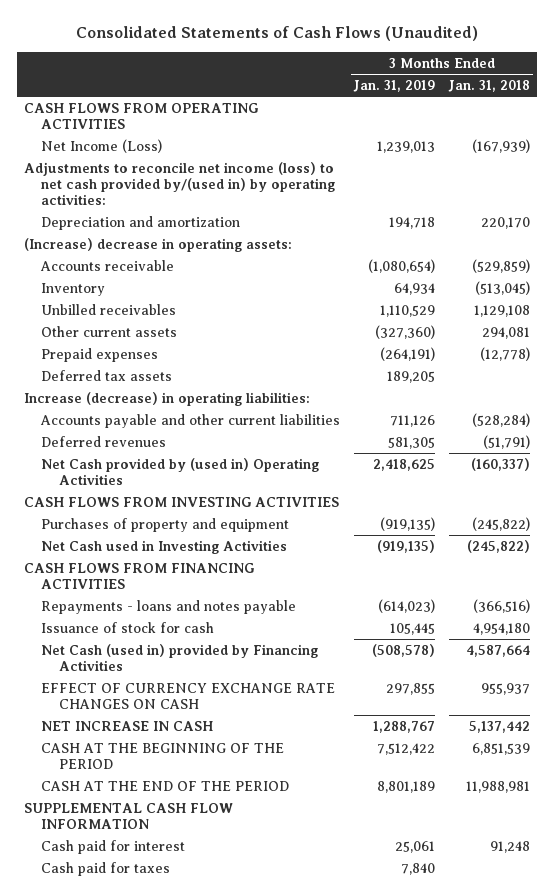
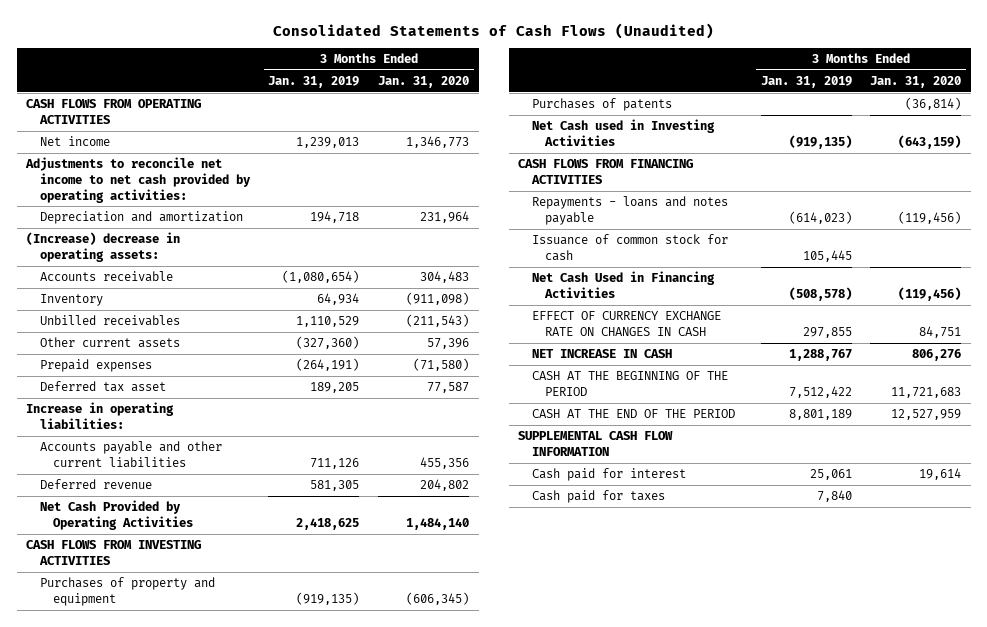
[447,79,530,92] Jan. 31, 2018 -> none
none -> [378,76,470,89] Jan. 31, 2020
[41,138,163,153] Net Income (Loss) -> [39,136,110,147] Net income
[23,161,336,205] Adjustments to reconcile net income (loss) to net cash provided by/(used in) by operating activities: -> [25,157,251,203] Adjustments to reconcile net income to net cash provided by operating activities:
[41,369,173,381] Deferred tax assets -> [39,381,166,393] Deferred tax asset
[23,391,310,406] Increase (decrease) in operating liabilities: -> [26,402,175,429] Increase in operating liabilities:
[41,435,167,447] Deferred revenues -> [39,479,152,490] Deferred revenue
[41,457,320,485] Net Cash provided by (used in) Operating Activities -> [39,500,193,530] Net Cash Provided by Operating Activities
none -> [531,98,672,112] Purchases of patents
[41,621,215,633] Issuance of stock for cash -> [531,234,728,261] Issuance of common stock for cash
[41,643,319,671] Net Cash (used in) provided by Financing Activities -> [531,271,715,298] Net Cash Used in Financing Activities
[41,682,336,709] EFFECT OF CURRENCY EXCHANGE RATE CHANGES ON CASH -> [531,311,721,336] EFFECT OF CURRENCY EXCHANGE RATE ON CHANGES IN CASH

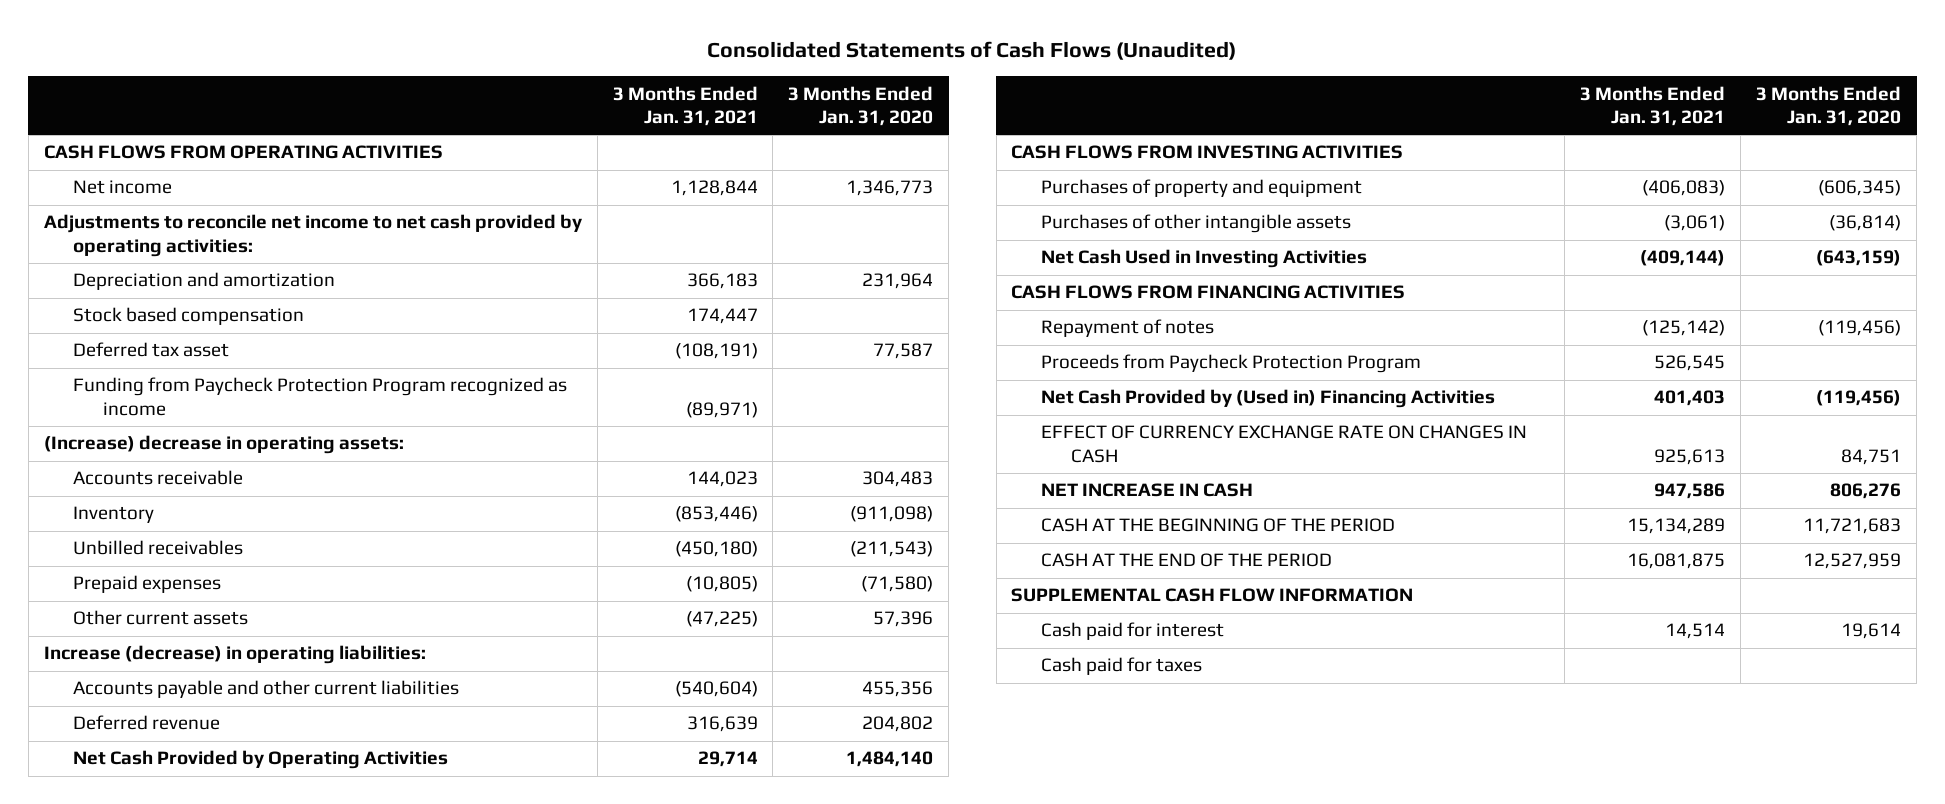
[268,76,360,89] Jan. 31, 2019 -> none
none -> [612,85,758,127] 3 Months Ended Jan. 31, 2021
none -> [73,307,305,326] Stock based compensation
[39,381,166,393] Deferred tax asset -> [73,342,230,358] Deferred tax asset
none -> [73,377,568,416] Funding from Paycheck Protection Program recognized as income
[39,337,180,349] Other current assets -> [73,610,249,626] Other current assets
[26,402,175,429] Increase in operating liabilities: -> [43,645,426,665] Increase (decrease) in operating liabilities:
[531,98,672,112] Purchases of patents -> [1041,214,1352,234] Purchases of other intangible assets
[531,119,715,146] Net Cash used in Investing Activities -> [1041,249,1368,269] Net Cash Used in Investing Activities
[531,234,728,261] Issuance of common stock for cash -> none
[531,196,728,225] Repayments - loans and notes payable -> [1041,319,1215,338] Repayment of notes
none -> [1041,354,1422,374] Proceeds from Paycheck Protection Program
[531,271,715,298] Net Cash Used in Financing Activities -> [1041,389,1496,409] Net Cash Provided by (Used in) Financing Activities

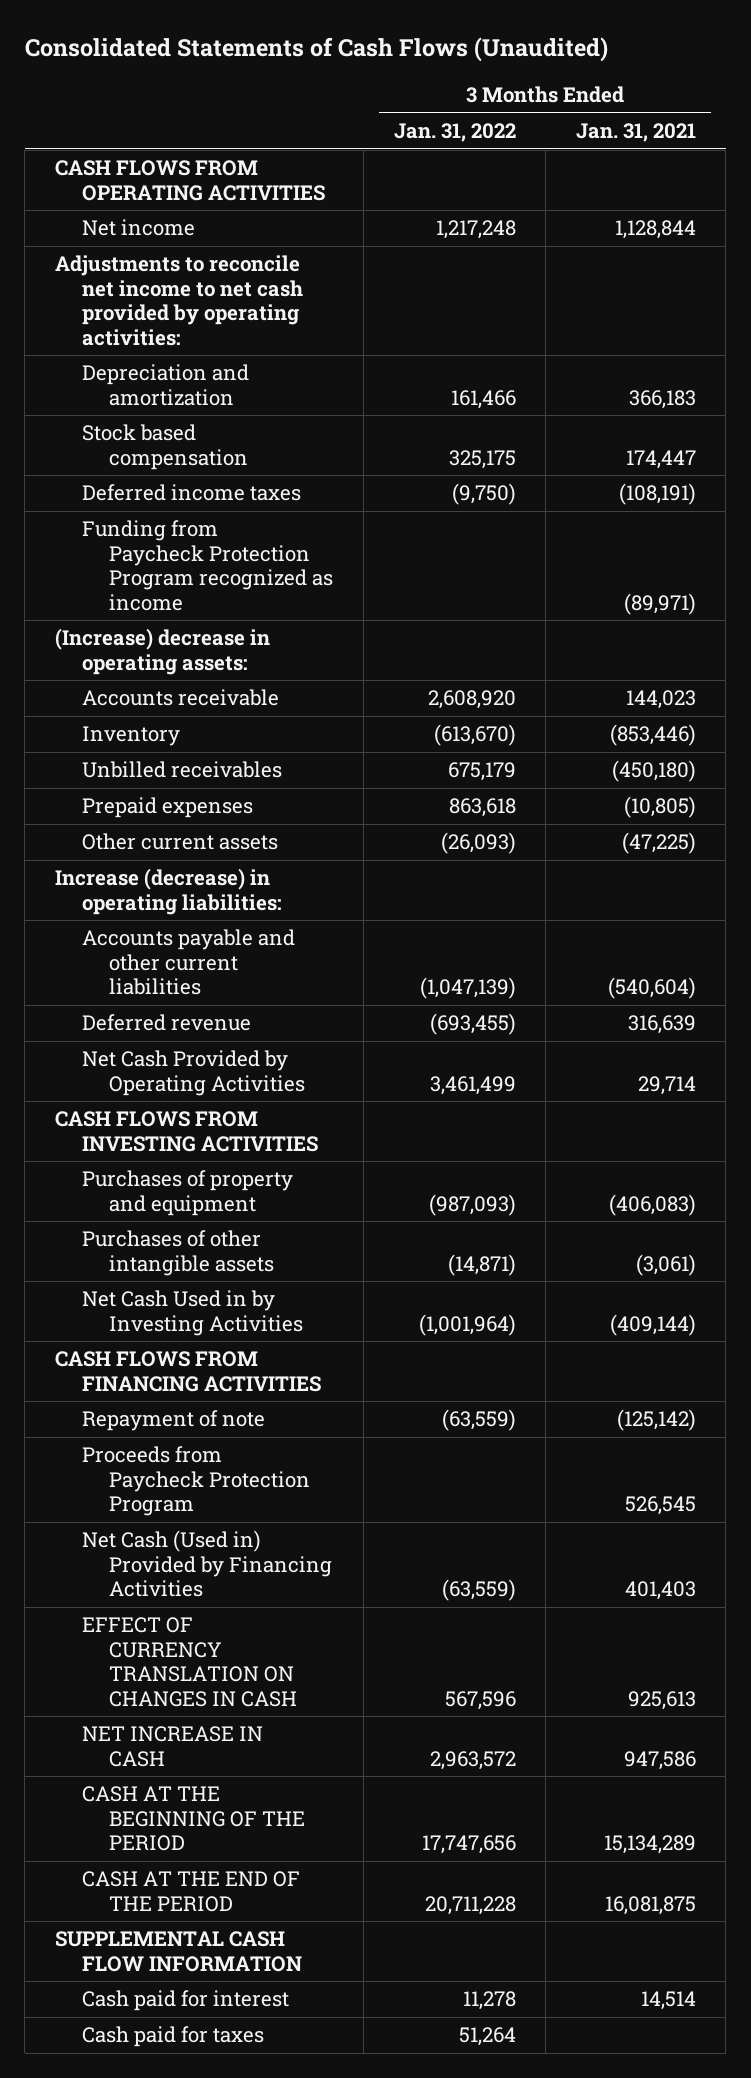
[788,85,934,127] 3 Months Ended Jan. 31, 2020 -> none
none -> [393,123,516,143] Jan. 31, 2022
[73,342,230,358] Deferred tax asset -> [82,484,302,502] Deferred income taxes
[1041,249,1368,269] Net Cash Used in Investing Activities -> [82,1290,304,1336] Net Cash Used in by Investing Activities
[1041,319,1215,338] Repayment of notes -> [82,1410,266,1432] Repayment of note
[1041,389,1496,409] Net Cash Provided by (Used in) Financing Activities -> [82,1530,333,1598] Net Cash (Used in) Provided by Financing Activities
[1041,425,1528,463] EFFECT OF CURRENCY EXCHANGE RATE ON CHANGES IN CASH -> [82,1617,298,1707] EFFECT OF CURRENCY TRANSLATION ON CHANGES IN CASH

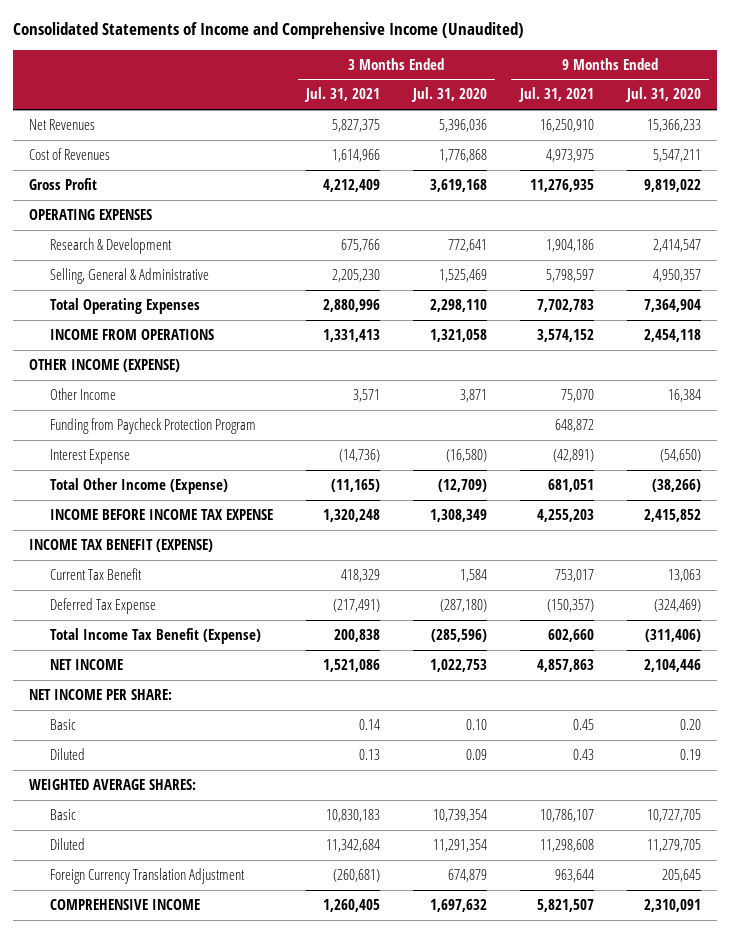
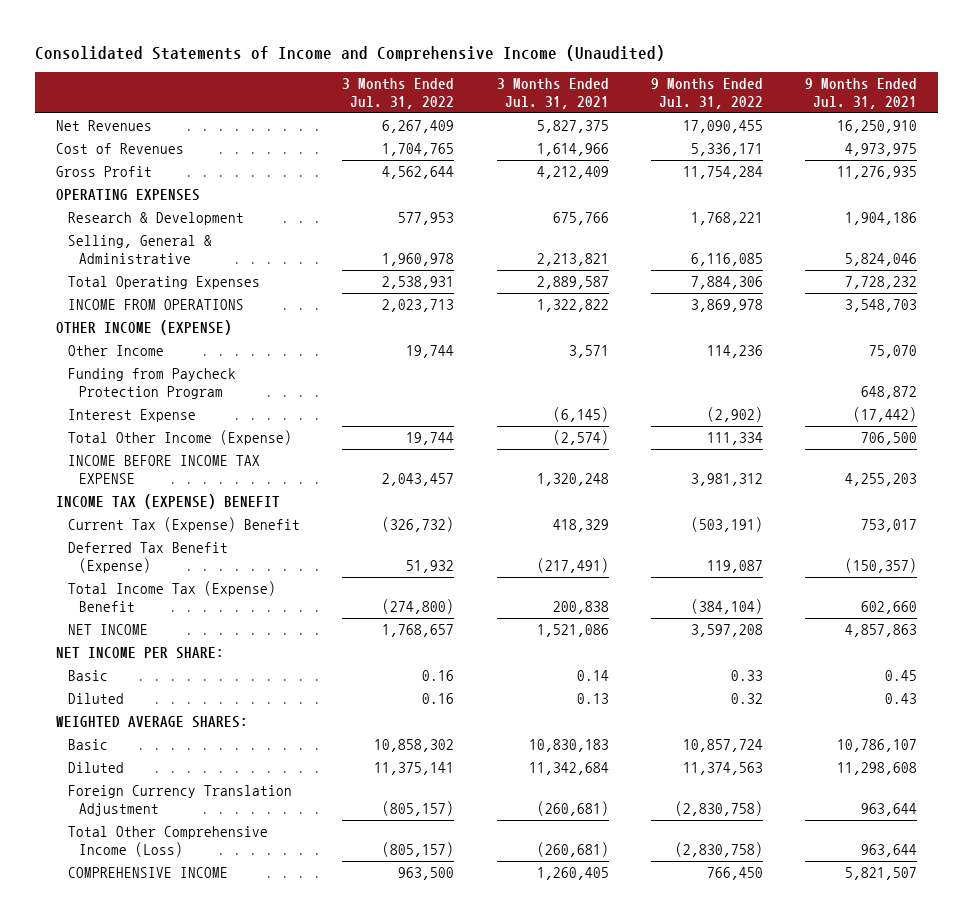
[410,87,487,103] Jul. 31, 2020 -> none
[624,87,701,103] Jul. 31, 2020 -> none
none -> [342,78,455,109] 3 Months Ended Jul. 31, 2022
none -> [650,78,763,109] 9 Months Ended Jul. 31, 2022
[331,268,380,282] 2,205,230 -> [536,252,609,266] 2,213,821
[545,268,594,282] 5,798,597 -> [845,252,918,266] 5,824,046
[322,298,380,312] 2,880,996 -> [536,276,609,290] 2,889,587
[536,298,594,312] 7,702,783 -> [845,276,918,290] 7,728,232
[322,328,380,342] 1,331,413 -> [536,299,609,313] 1,322,822
[536,328,594,342] 3,574,152 -> [845,299,918,313] 3,548,703
[338,448,380,462] (14,736) -> [552,407,609,423] (6,145)
[552,448,594,462] (42,891) -> [853,407,918,423] (17,442)
[330,478,380,492] (11,165) -> [552,430,609,446] (2,574)
[547,478,594,492] 681,051 -> [861,432,918,446] 706,500
[29,538,214,552] INCOME TAX BENEFIT (EXPENSE) -> [56,494,281,510] INCOME TAX (EXPENSE) BENEFIT
[49,567,142,580] Current Tax Benefit -> [67,517,300,533] Current Tax (Expense) Benefit
[49,597,156,614] Deferred Tax Expense -> [67,542,228,573] Deferred Tax Benefit (Expense)
[49,627,261,644] Total Income Tax Benefit (Expense) -> [67,581,276,612] Total Income Tax (Expense) Benefit
none -> [67,826,268,857] Total Other Comprehensive Income (Loss)

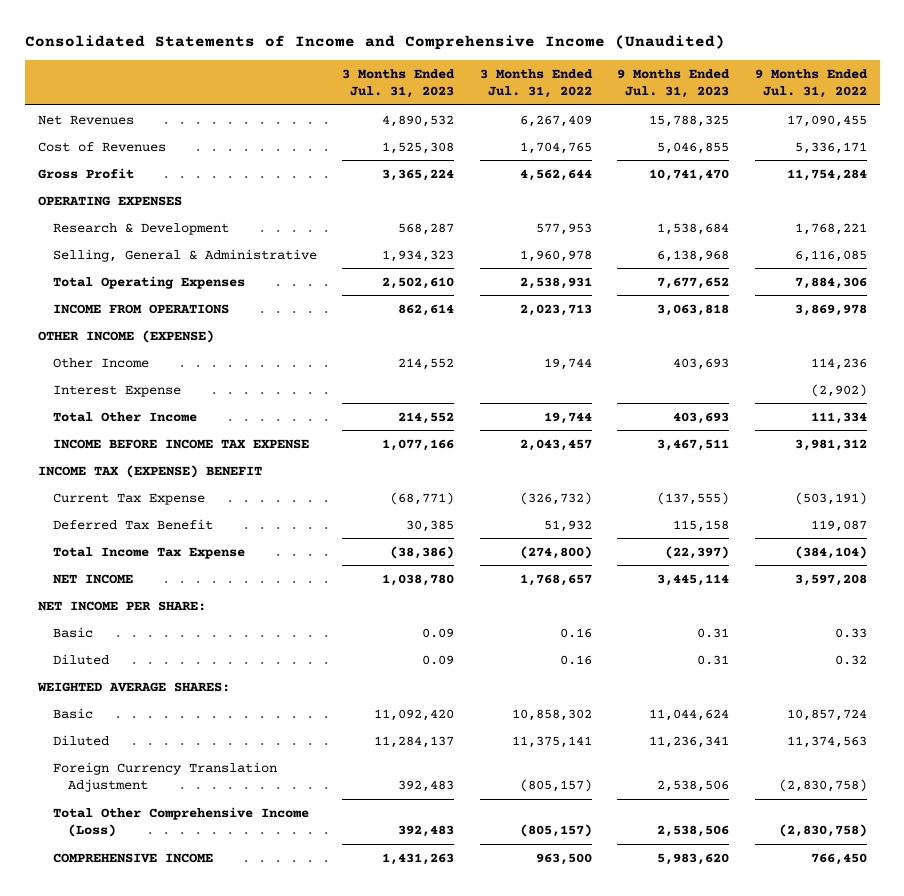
[496,78,609,109] 3 Months Ended Jul. 31, 2021 -> none
[805,78,918,109] 9 Months Ended Jul. 31, 2021 -> none
none -> [342,68,456,99] 3 Months Ended Jul. 31, 2023
none -> [617,68,731,99] 9 Months Ended Jul. 31, 2023
[67,368,236,399] Funding from Paycheck Protection Program -> none
[67,430,292,446] Total Other Income (Expense) -> [52,411,197,422] Total Other Income
[67,517,300,533] Current Tax (Expense) Benefit -> [52,492,205,505] Current Tax Expense
[67,542,228,573] Deferred Tax Benefit (Expense) -> [52,518,213,530] Deferred Tax Benefit
[67,581,276,612] Total Income Tax (Expense) Benefit -> [52,546,245,559] Total Income Tax Expense

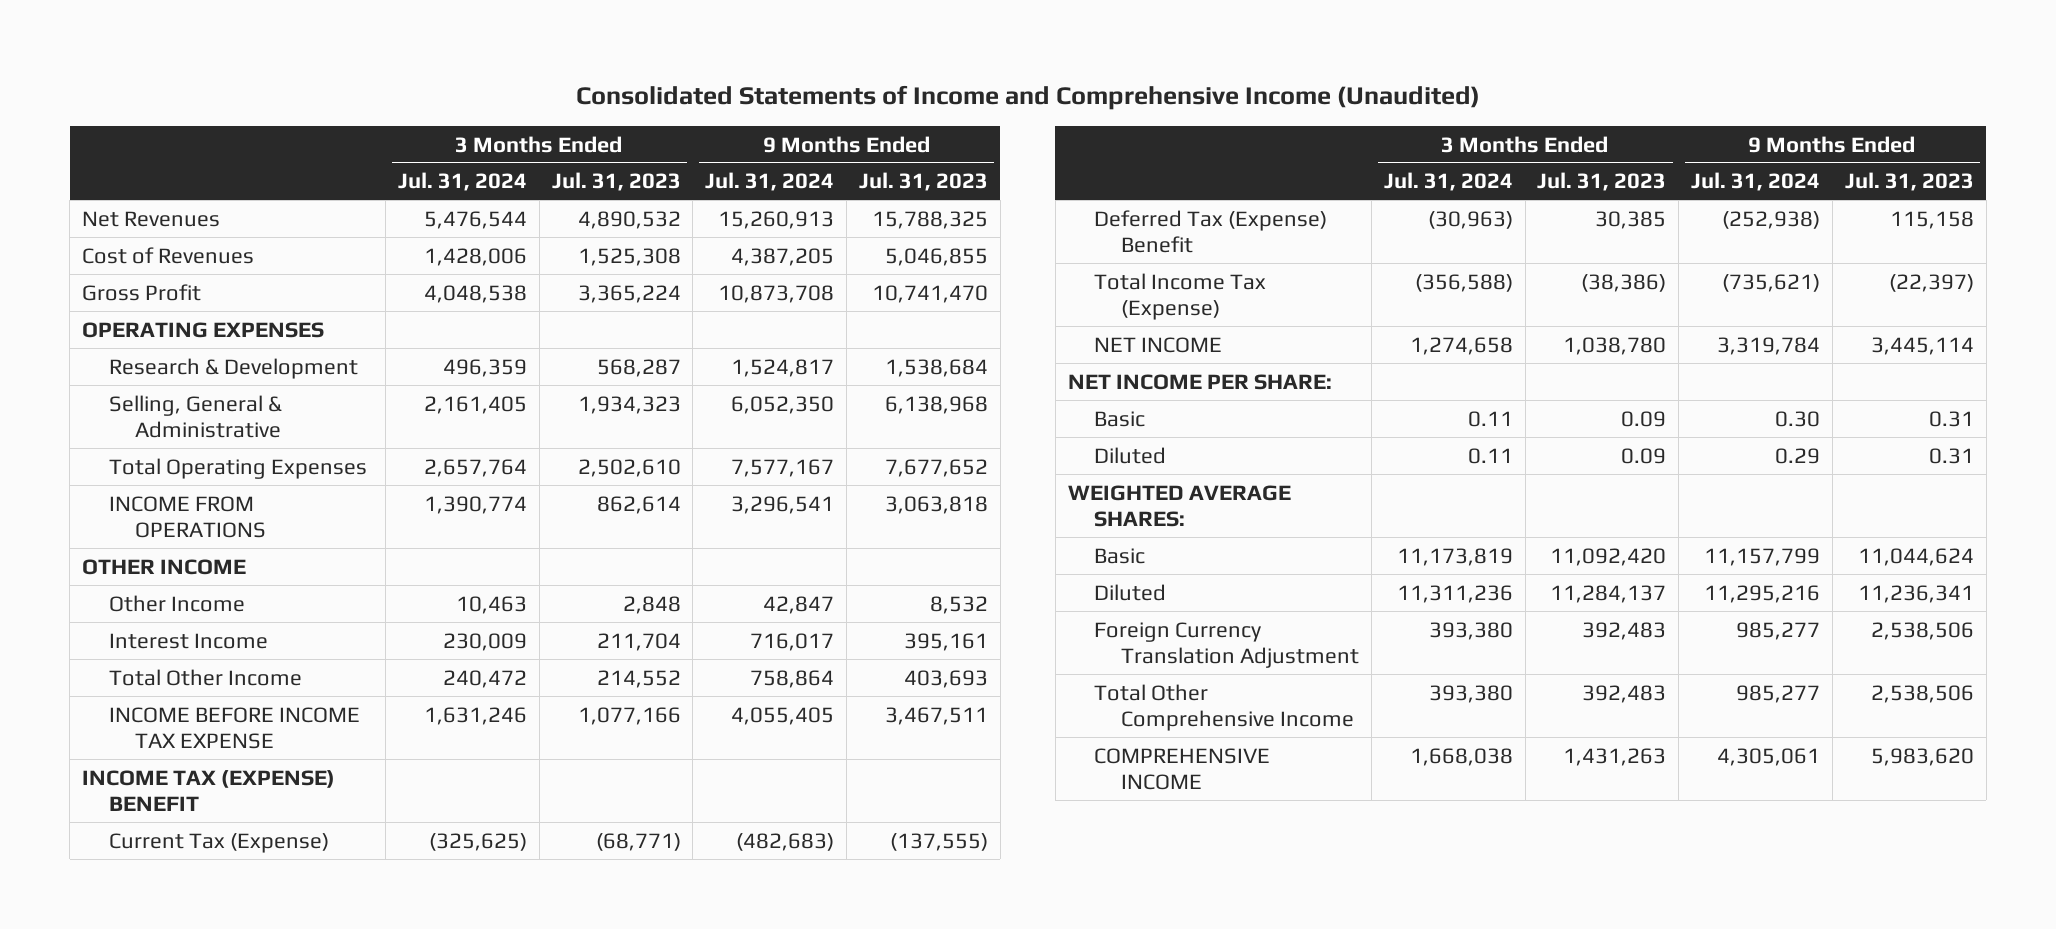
[479,68,593,99] 3 Months Ended Jul. 31, 2022 -> none
[754,68,868,99] 9 Months Ended Jul. 31, 2022 -> none
none -> [397,172,527,192] Jul. 31, 2024
none -> [705,172,835,192] Jul. 31, 2024
[52,384,181,397] Interest Expense -> none
[37,329,214,343] OTHER INCOME (EXPENSE) -> [82,558,247,575] OTHER INCOME
[398,357,455,370] 214,552 -> [622,595,681,614] 2,848
[673,357,730,370] 403,693 -> [929,595,988,614] 8,532
none -> [108,632,268,649] Interest Income
[52,492,205,505] Current Tax Expense -> [108,832,329,853] Current Tax (Expense)
[52,518,213,530] Deferred Tax Benefit -> [1094,209,1328,254] Deferred Tax (Expense) Benefit
[52,546,245,559] Total Income Tax Expense -> [1094,272,1267,321] Total Income Tax (Expense)
[52,806,309,838] Total Other Comprehensive Income (Loss) -> [1094,683,1355,732] Total Other Comprehensive Income

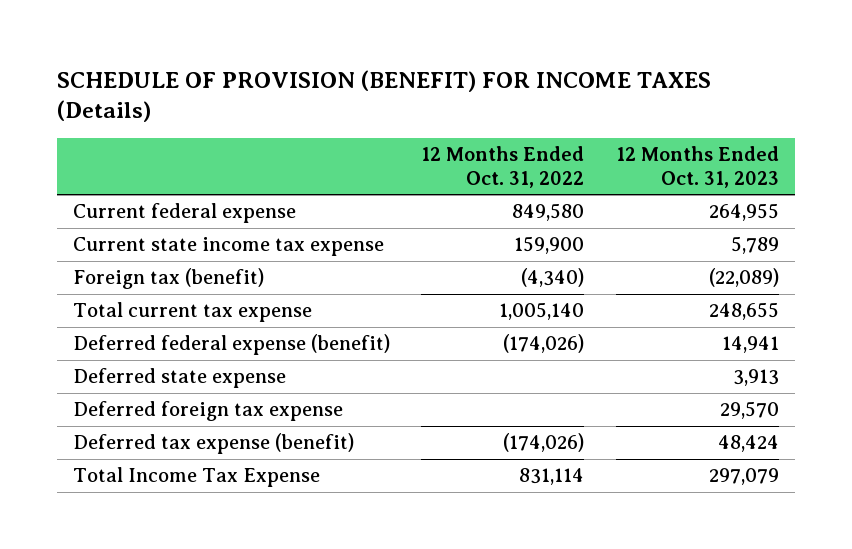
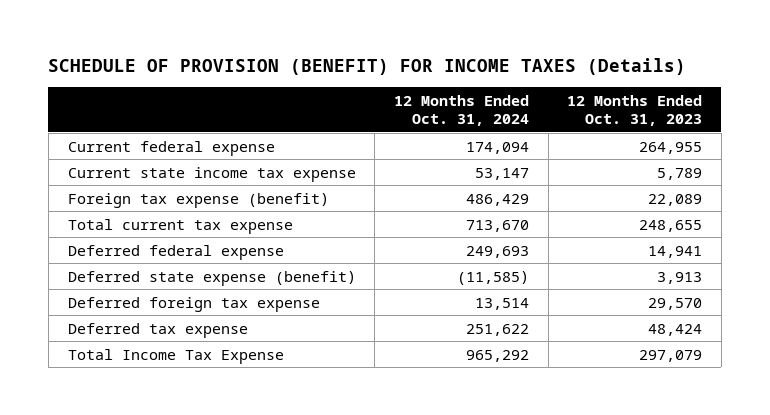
[421,146,585,188] 12 Months Ended Oct. 31, 2022 -> none
none -> [393,94,529,126] 12 Months Ended Oct. 31, 2024
[72,268,264,290] Foreign tax (benefit) -> [67,192,329,208] Foreign tax expense (benefit)
[708,268,779,288] (22,089) -> [648,193,703,206] 22,089
[72,334,390,356] Deferred federal expense (benefit) -> [67,244,284,260] Deferred federal expense
[72,368,286,389] Deferred state expense -> [67,270,356,286] Deferred state expense (benefit)
[72,433,354,455] Deferred tax expense (benefit) -> [67,322,248,338] Deferred tax expense

